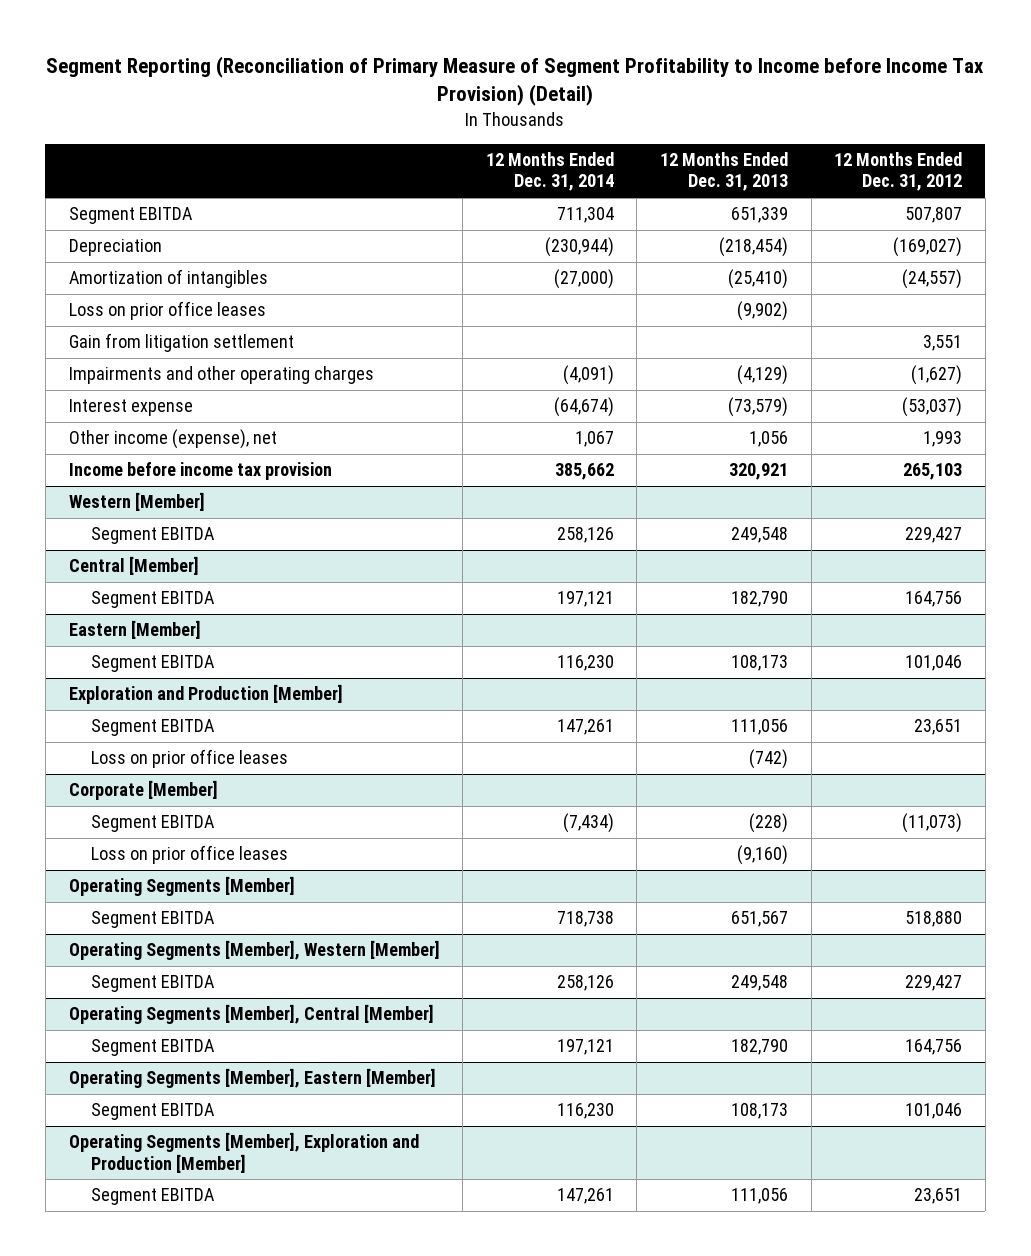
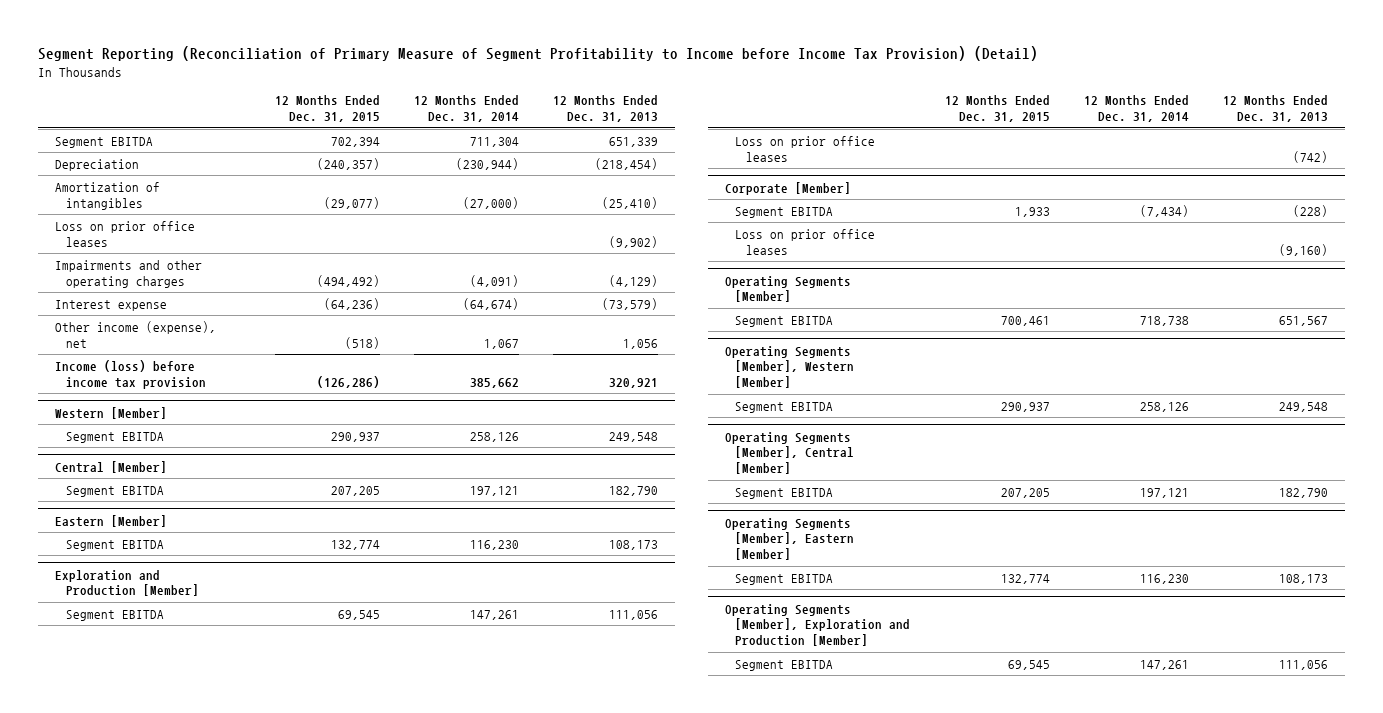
[834,152,963,192] 12 Months Ended Dec. 31, 2012 -> none
none -> [274,95,380,123] 12 Months Ended Dec. 31, 2015
[68,333,294,353] Gain from litigation settlement -> none
[68,462,332,481] Income before income tax provision -> [55,359,206,389] Income (loss) before income tax provision

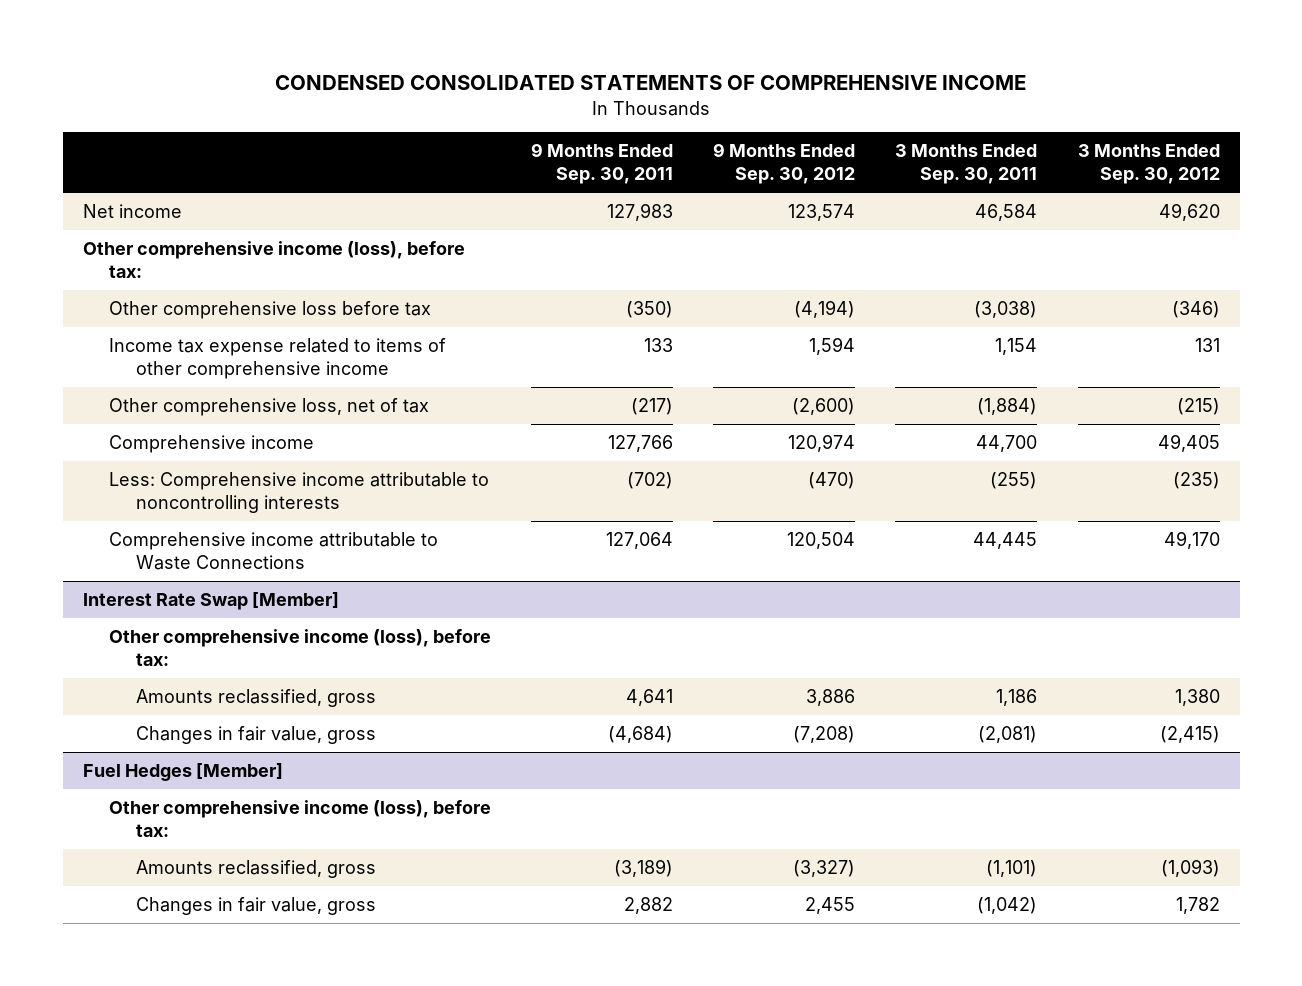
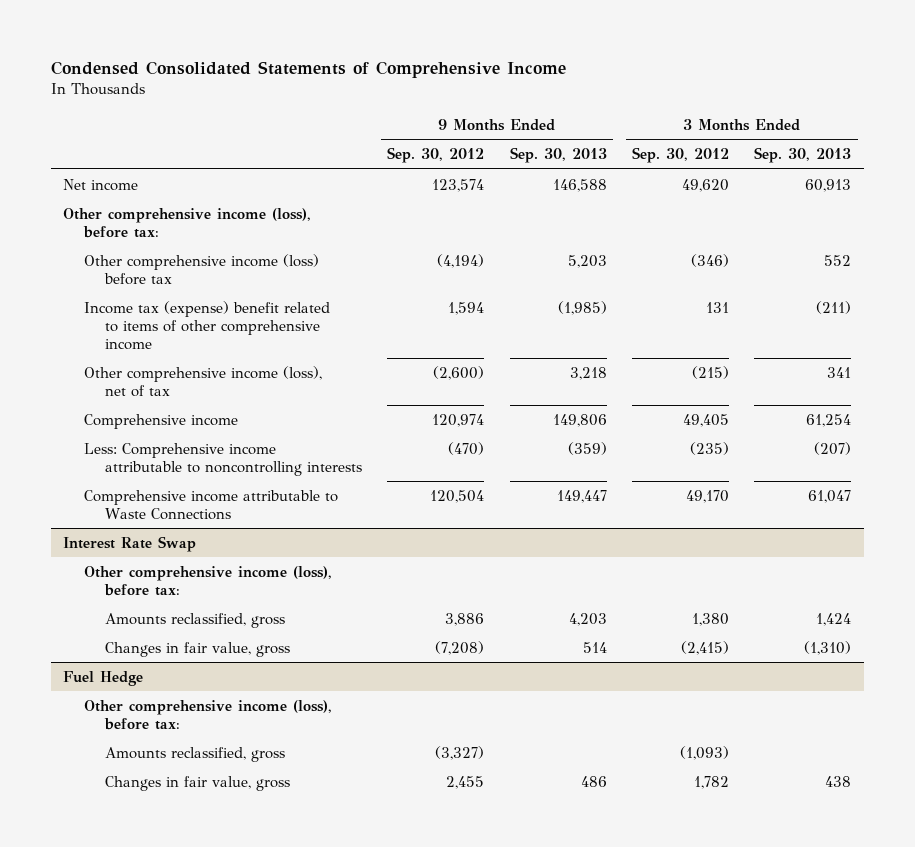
[275,75,1027,91] CONDENSED CONSOLIDATED STATEMENTS OF COMPREHENSIVE INCOME -> [50,61,566,79] Condensed Consolidated Statements of Comprehensive Income
[531,143,674,185] 9 Months Ended Sep. 30, 2011 -> none
[895,144,1038,185] 3 Months Ended Sep. 30, 2011 -> none
none -> [509,147,607,164] Sep. 30, 2013
none -> [754,147,852,164] Sep. 30, 2013
[109,300,432,319] Other comprehensive loss before tax -> [84,253,320,285] Other comprehensive income (loss) before tax
[109,337,447,379] Income tax expense related to items of other comprehensive income -> [84,300,331,350] Income tax (expense) benefit related to items of other comprehensive income
[109,397,430,416] Other comprehensive loss, net of tax -> [84,365,323,397] Other comprehensive income (loss), net of tax
[82,591,339,610] Interest Rate Swap [Member] -> [63,535,197,552] Interest Rate Swap
[82,762,283,781] Fuel Hedges [Member] -> none
none -> [63,670,144,686] Fuel Hedge

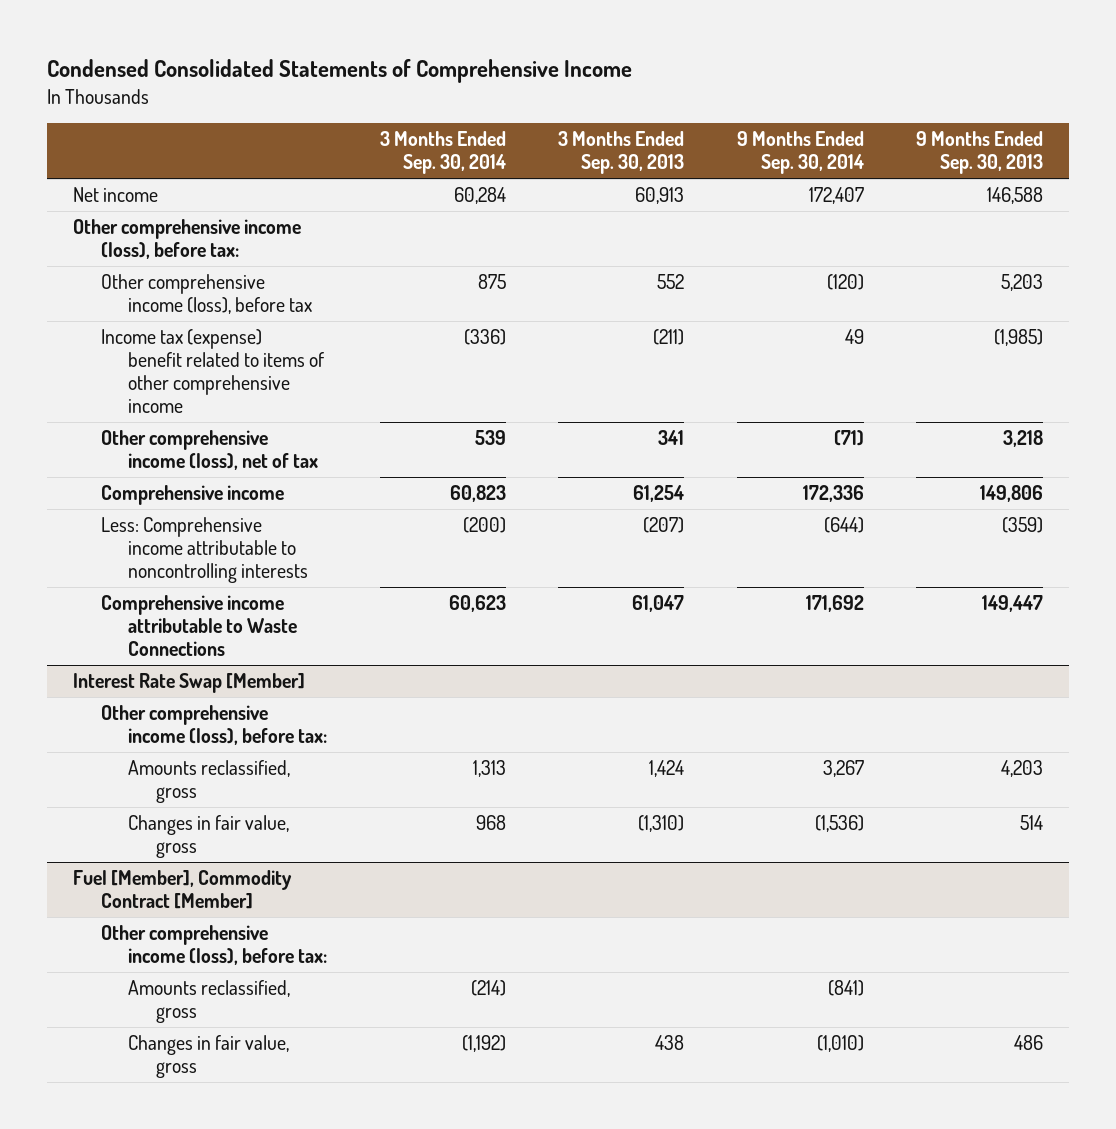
[387,147,485,164] Sep. 30, 2012 -> none
[631,147,729,164] Sep. 30, 2012 -> none
none -> [379,131,506,175] 3 Months Ended Sep. 30, 2014
none -> [736,131,864,175] 9 Months Ended Sep. 30, 2014
[84,253,320,285] Other comprehensive income (loss) before tax -> [100,274,313,315] Other comprehensive income (loss), before tax
[63,535,197,552] Interest Rate Swap -> [73,673,306,694] Interest Rate Swap [Member]
[63,670,144,686] Fuel Hedge -> none
none -> [73,870,293,910] Fuel [Member], Commodity Contract [Member]

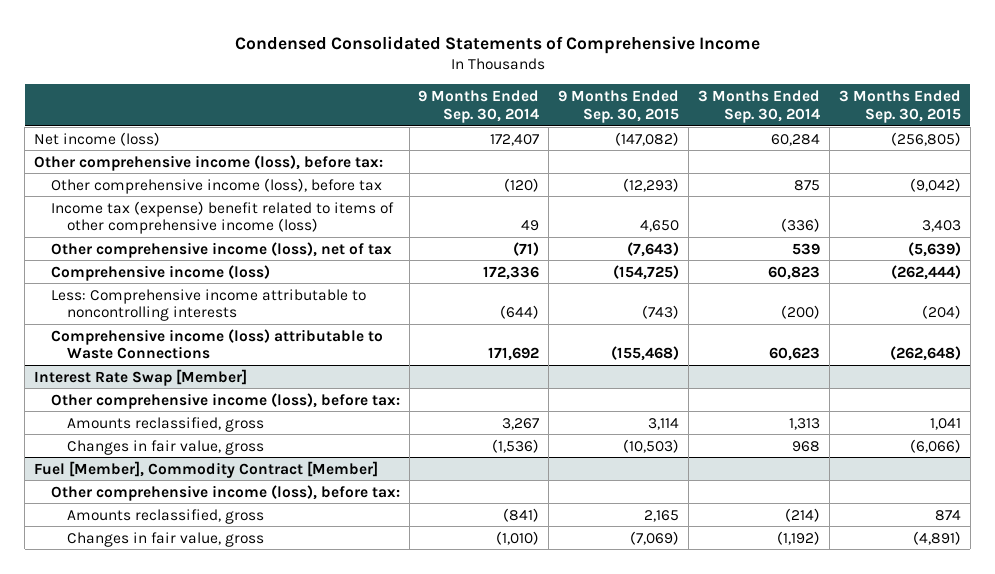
[558,131,685,175] 3 Months Ended Sep. 30, 2013 -> none
[916,131,1044,175] 9 Months Ended Sep. 30, 2013 -> none
none -> [558,89,680,123] 9 Months Ended Sep. 30, 2015
none -> [838,89,961,123] 3 Months Ended Sep. 30, 2015
[73,187,159,203] Net income -> [34,131,161,146] Net income (loss)
[100,329,325,414] Income tax (expense) benefit related to items of other comprehensive income -> [50,200,394,235] Income tax (expense) benefit related to items of other comprehensive income (loss)
[100,485,284,506] Comprehensive income -> [50,264,270,281] Comprehensive income (loss)
[100,595,298,657] Comprehensive income attributable to Waste Connections -> [50,328,383,360] Comprehensive income (loss) attributable to Waste Connections

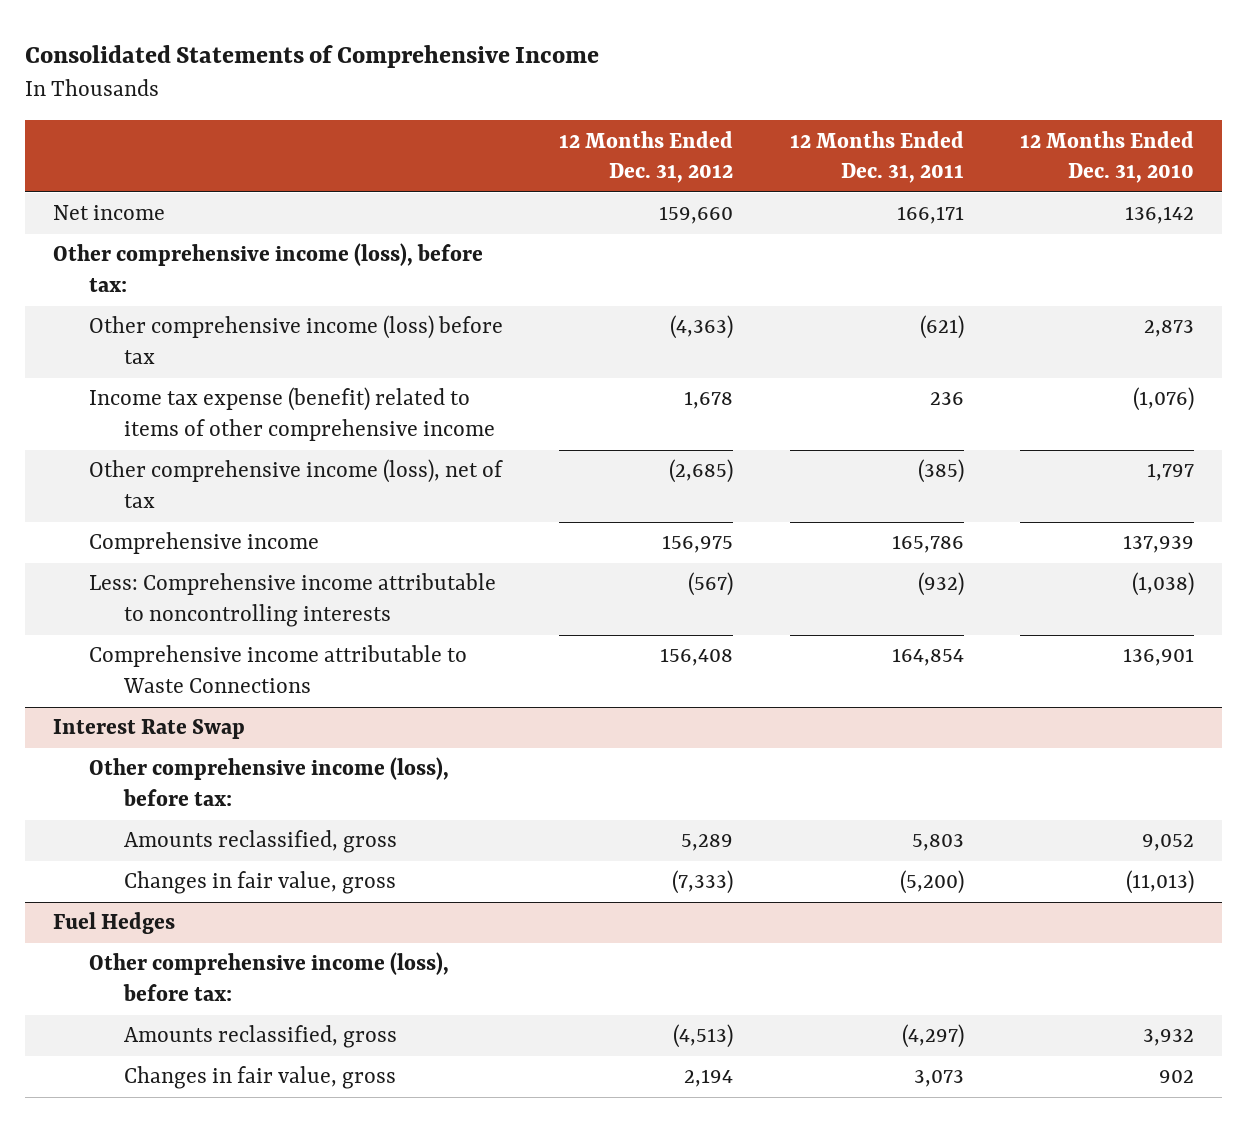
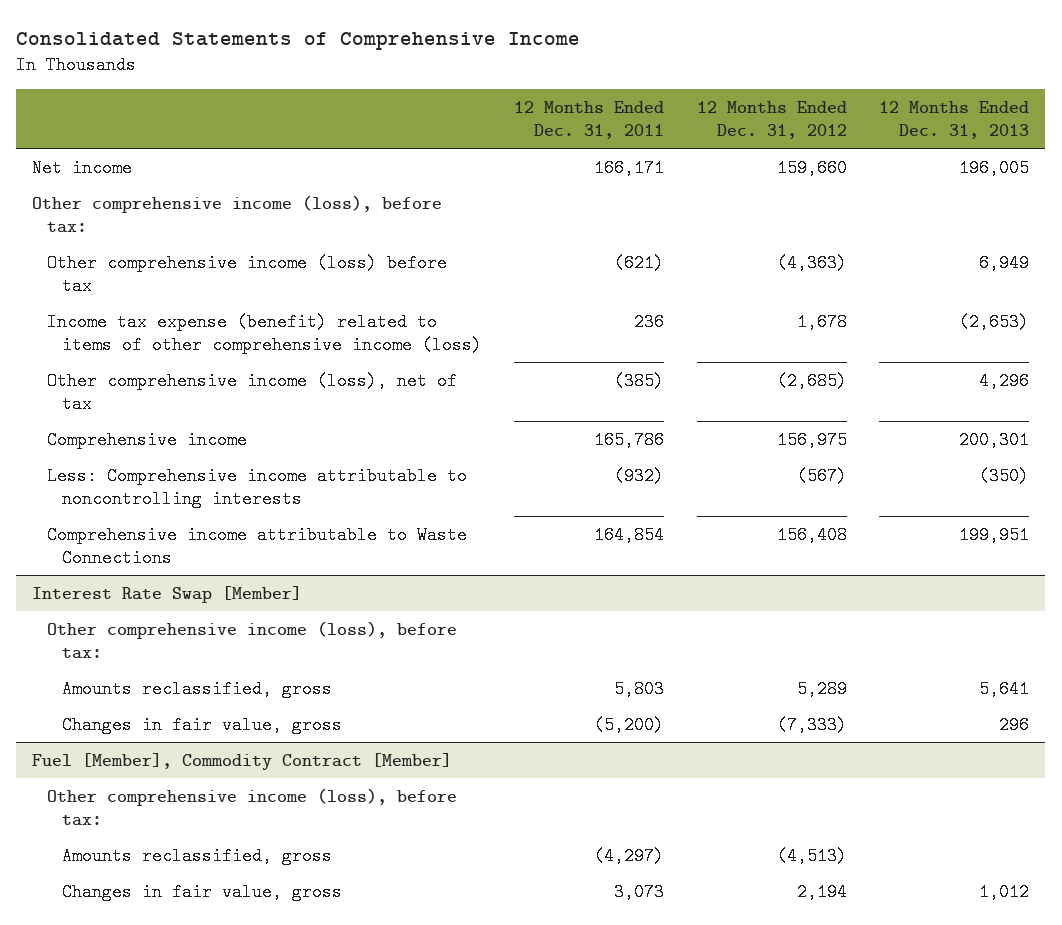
[1020,130,1195,184] 12 Months Ended Dec. 31, 2010 -> none
none -> [879,100,1030,139] 12 Months Ended Dec. 31, 2013
[88,387,495,442] Income tax expense (benefit) related to items of other comprehensive income -> [46,312,482,354] Income tax expense (benefit) related to items of other comprehensive income (loss)
[53,719,246,740] Interest Rate Swap -> [32,585,303,603] Interest Rate Swap [Member]
[53,912,176,935] Fuel Hedges -> none
none -> [32,752,453,770] Fuel [Member], Commodity Contract [Member]

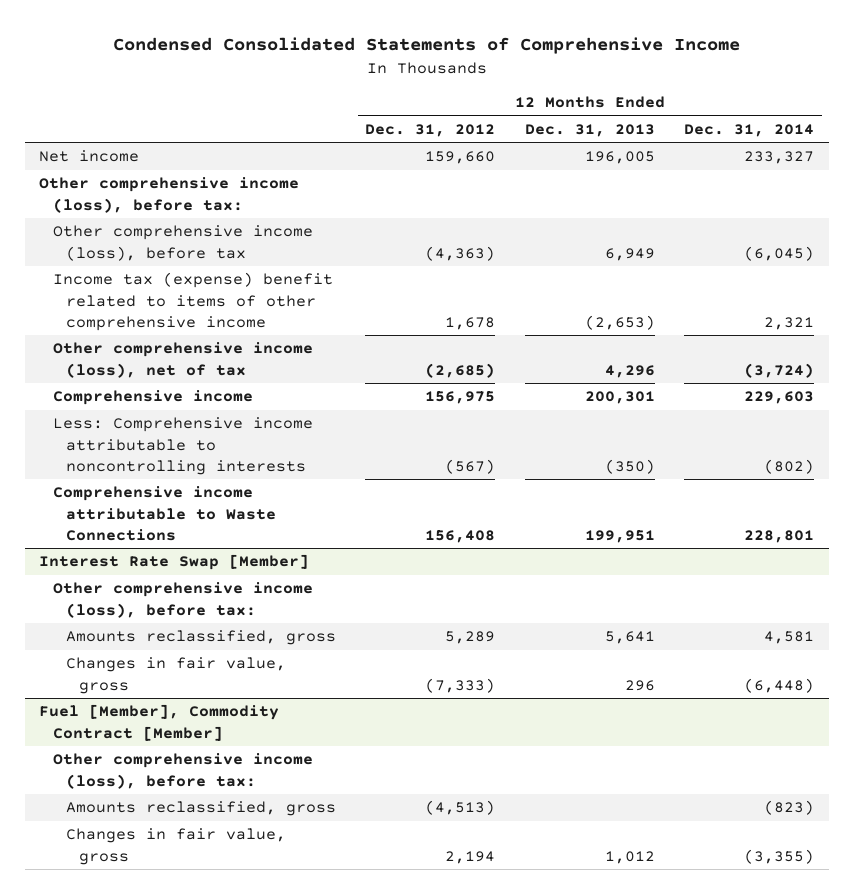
[16,32,581,51] Consolidated Statements of Comprehensive Income -> [112,37,740,55] Condensed Consolidated Statements of Comprehensive Income
[514,100,665,139] 12 Months Ended Dec. 31, 2011 -> none
none -> [684,123,815,137] Dec. 31, 2014
[46,253,447,295] Other comprehensive income (loss) before tax -> [52,225,313,261] Other comprehensive income (loss), before tax
[46,312,482,354] Income tax expense (benefit) related to items of other comprehensive income (loss) -> [52,272,333,331] Income tax (expense) benefit related to items of other comprehensive income

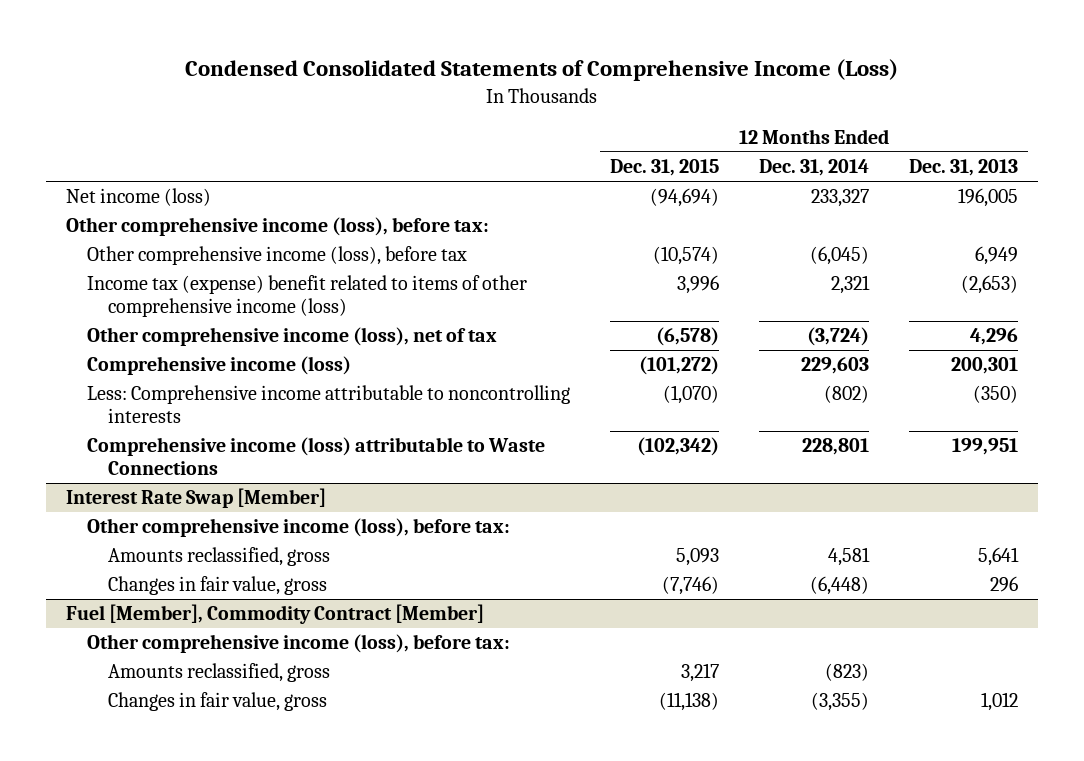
[112,37,740,55] Condensed Consolidated Statements of Comprehensive Income -> [185,59,899,82] Condensed Consolidated Statements of Comprehensive Income (Loss)
[365,123,496,137] Dec. 31, 2012 -> none
none -> [609,159,719,177] Dec. 31, 2015
[39,150,140,163] Net income -> [66,188,212,207] Net income (loss)
[52,272,333,331] Income tax (expense) benefit related to items of other comprehensive income -> [86,275,527,318] Income tax (expense) benefit related to items of other comprehensive income (loss)
[52,390,253,406] Comprehensive income -> [86,356,351,376] Comprehensive income (loss)
[52,486,277,541] Comprehensive income attributable to Waste Connections -> [86,437,545,476] Comprehensive income (loss) attributable to Waste Connections

